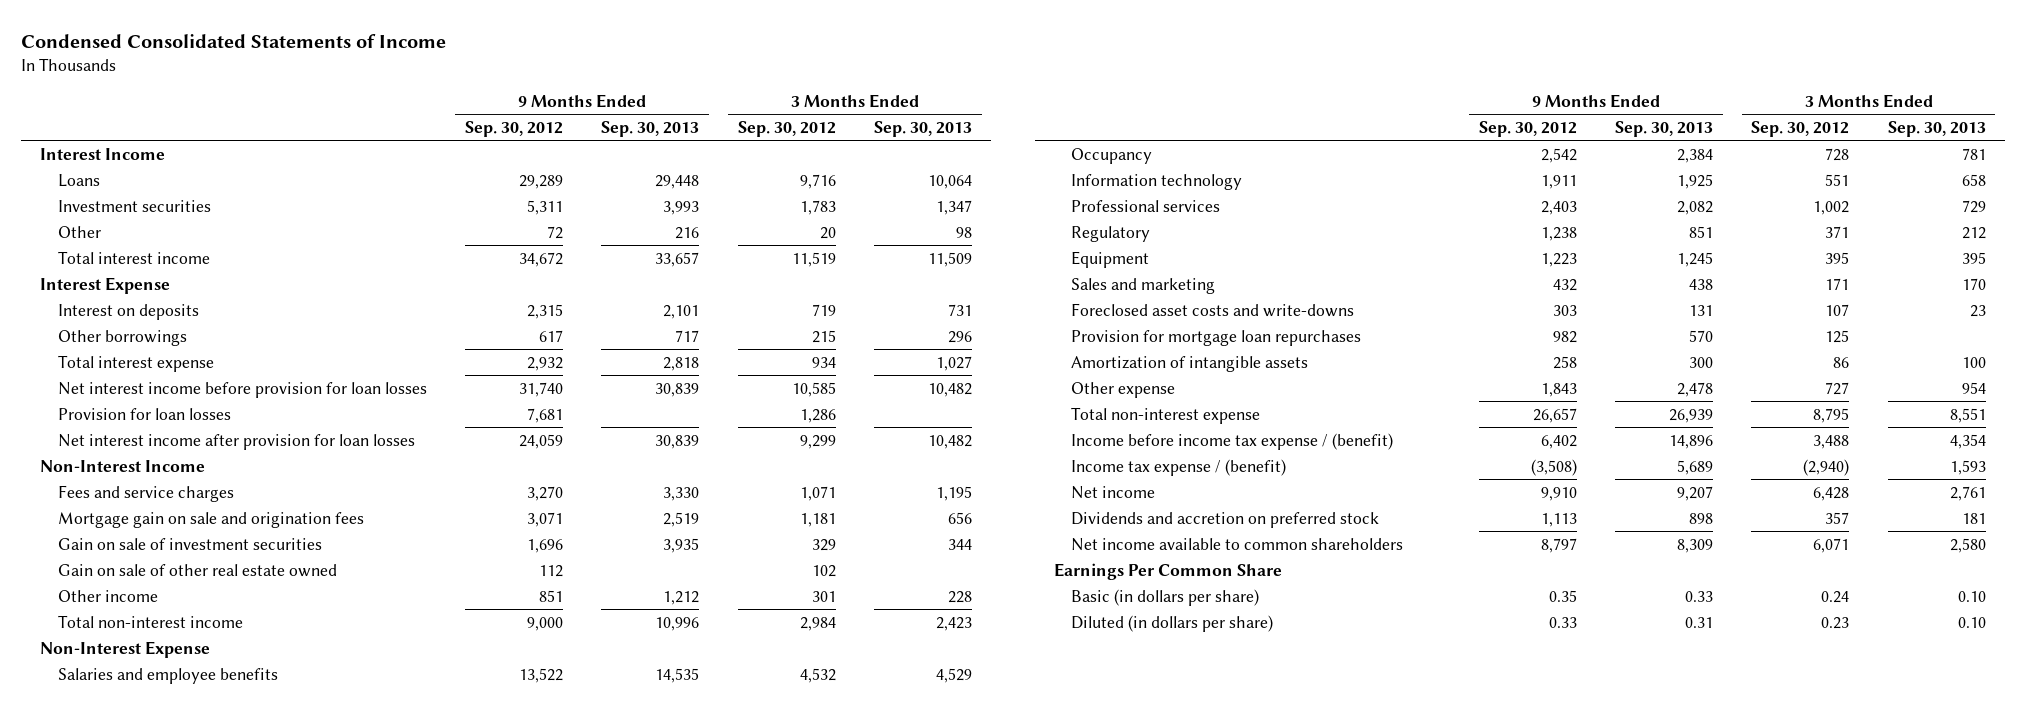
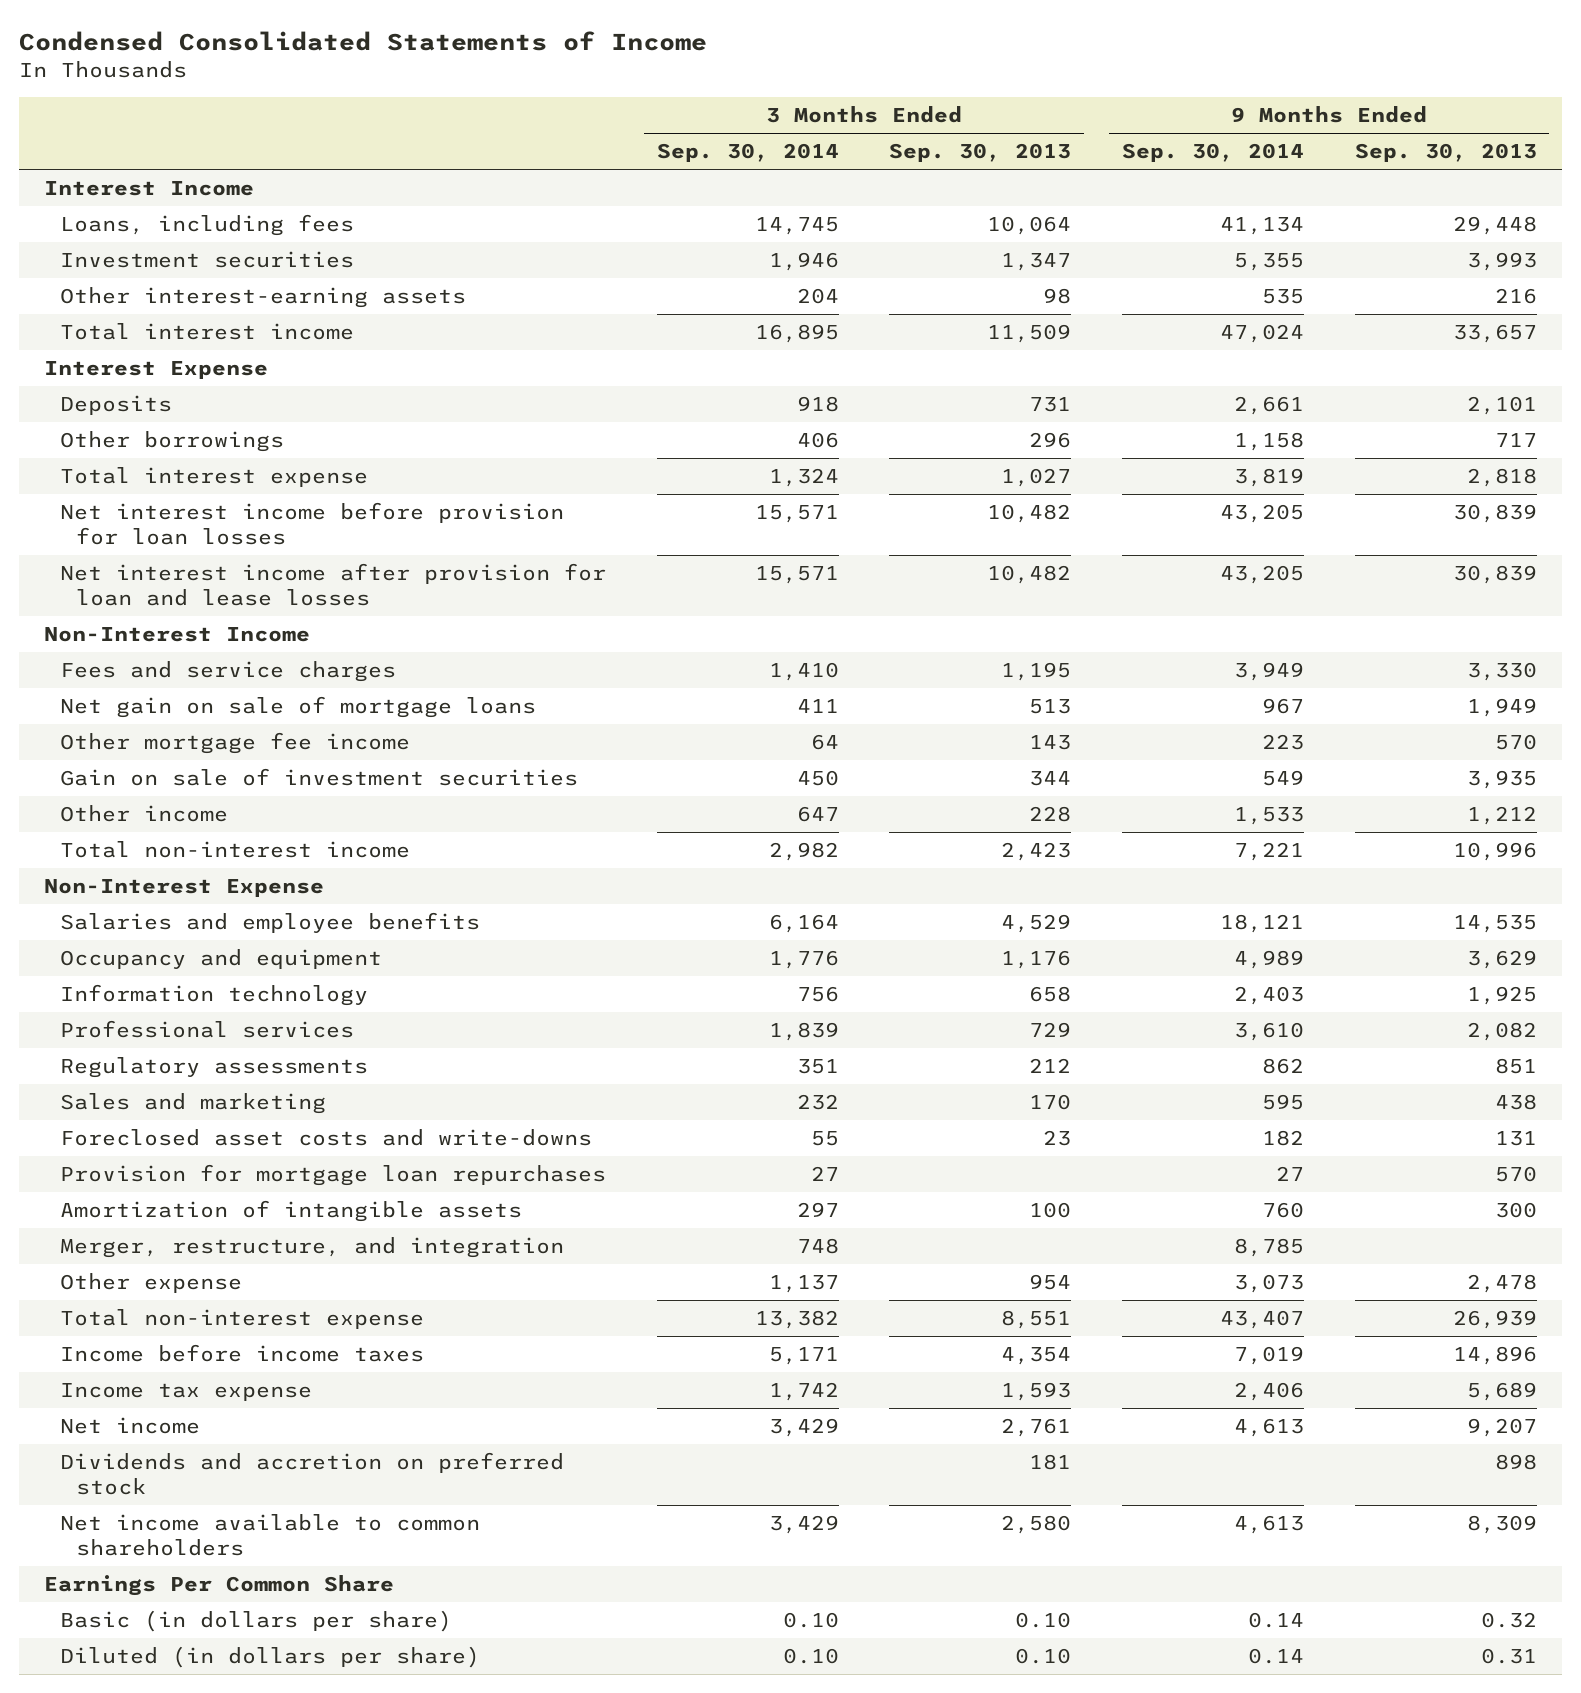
[464,121,563,138] Sep. 30, 2012 -> none
[737,121,836,138] Sep. 30, 2012 -> none
none -> [656,143,839,163] Sep. 30, 2014
none -> [1121,143,1304,163] Sep. 30, 2014
[57,173,100,187] Loans -> [60,214,355,237] Loans, including fees
[57,225,101,238] Other -> [60,287,467,309] Other interest-earning assets
[57,303,199,320] Interest on deposits -> [60,395,173,416] Deposits
[57,407,231,420] Provision for loan losses -> none
[57,433,415,450] Net interest income after provision for loan losses -> [60,563,607,606] Net interest income after provision for loan and lease losses
[57,511,364,528] Mortgage gain on sale and origination fees -> none
none -> [60,696,537,719] Net gain on sale of mortgage loans
none -> [60,732,411,755] Other mortgage fee income
[57,563,337,577] Gain on sale of other real estate owned -> none
[1071,147,1153,164] Occupancy -> [60,949,383,970] Occupancy and equipment
[1677,148,1714,163] 2,384 -> [1466,950,1537,970] 3,629
[1961,147,1986,160] 781 -> [1001,950,1072,970] 1,176
[1071,250,1150,268] Equipment -> none
[1071,225,1151,242] Regulatory -> [60,1057,369,1079] Regulatory assessments
none -> [60,1237,565,1259] Merger, restructure, and integration
[1071,432,1394,450] Income before income tax expense / (benefit) -> [60,1344,425,1363] Income before income taxes
[1071,458,1287,476] Income tax expense / (benefit) -> [60,1383,313,1402] Income tax expense
[1685,590,1714,602] 0.33 -> [1480,1612,1537,1629] 0.32

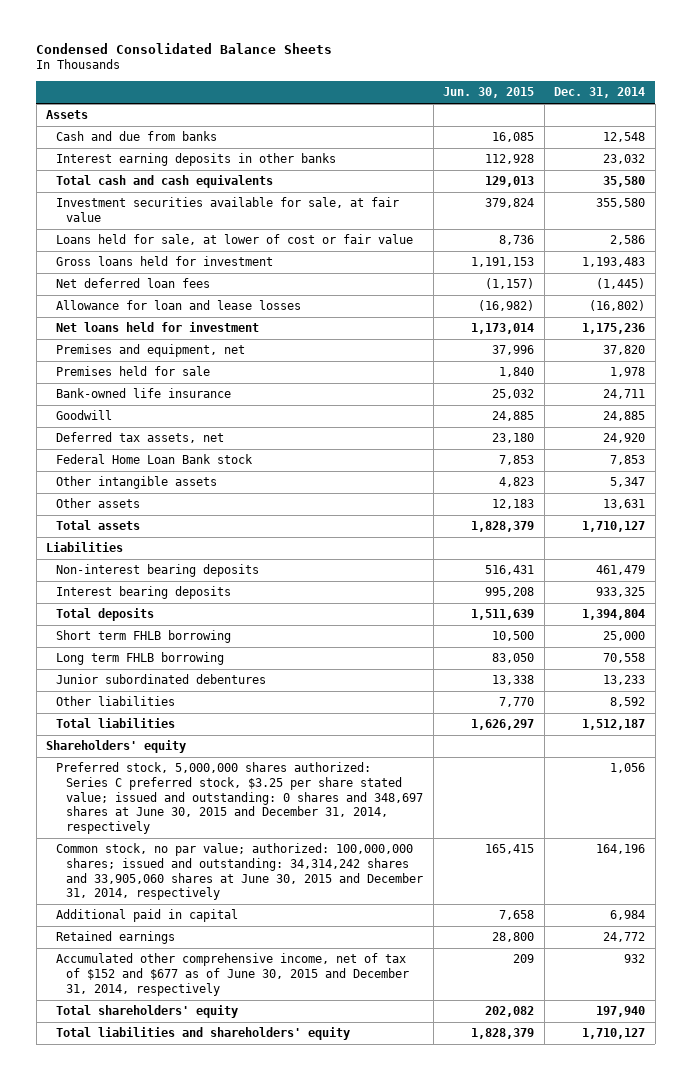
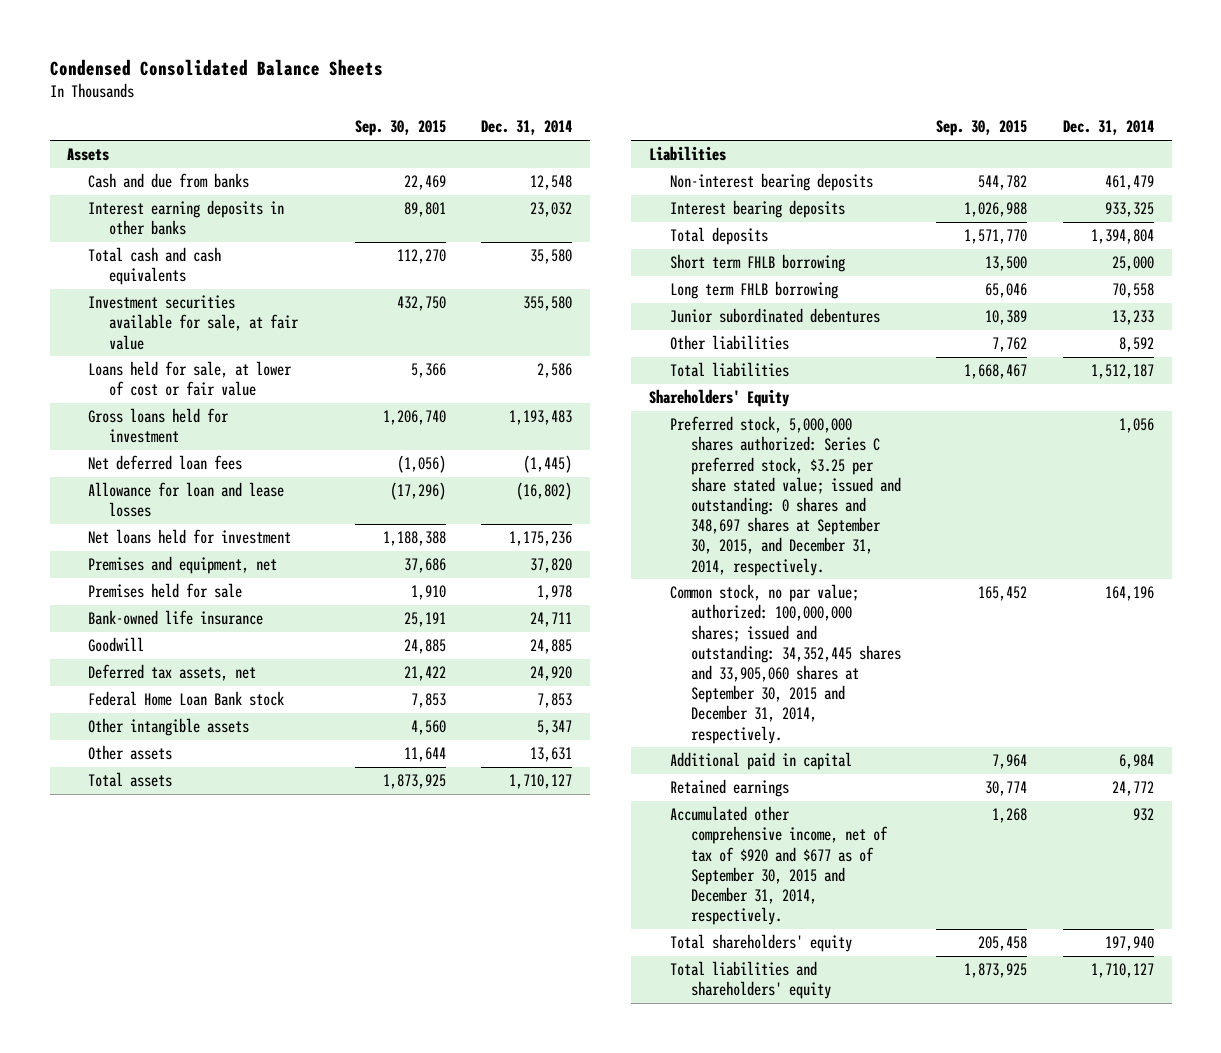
[443,87,535,99] Jun. 30, 2015 -> none
none -> [354,120,446,137] Sep. 30, 2015
[46,740,187,754] Shareholders' equity -> [648,389,789,408] Shareholders' Equity
[56,762,424,834] Preferred stock, 5,000,000 shares authorized: Series C preferred stock, $3.25 per share stated value; issued and outstanding: 0 shares and 348,697 shares at June 30, 2015 and December 31, 2014, respectively -> [669,416,901,576] Preferred stock, 5,000,000 shares authorized: Series C preferred stock, $3.25 per share stated value; issued and outstanding: 0 shares and 348,697 shares at September 30, 2015, and December 31, 2014, respectively.
[56,843,424,901] Common stock, no par value; authorized: 100,000,000 shares; issued and outstanding: 34,314,242 shares and 33,905,060 shares at June 30, 2015 and December 31, 2014, respectively -> [669,584,901,744] Common stock, no par value; authorized: 100,000,000 shares; issued and outstanding: 34,352,445 shares and 33,905,060 shares at September 30, 2015 and December 31, 2014, respectively.
[56,953,410,996] Accumulated other comprehensive income, net of tax of $152 and $677 as of June 30, 2015 and December 31, 2014, respectively -> [669,806,888,926] Accumulated other comprehensive income, net of tax of $920 and $677 as of September 30, 2015 and December 31, 2014, respectively.

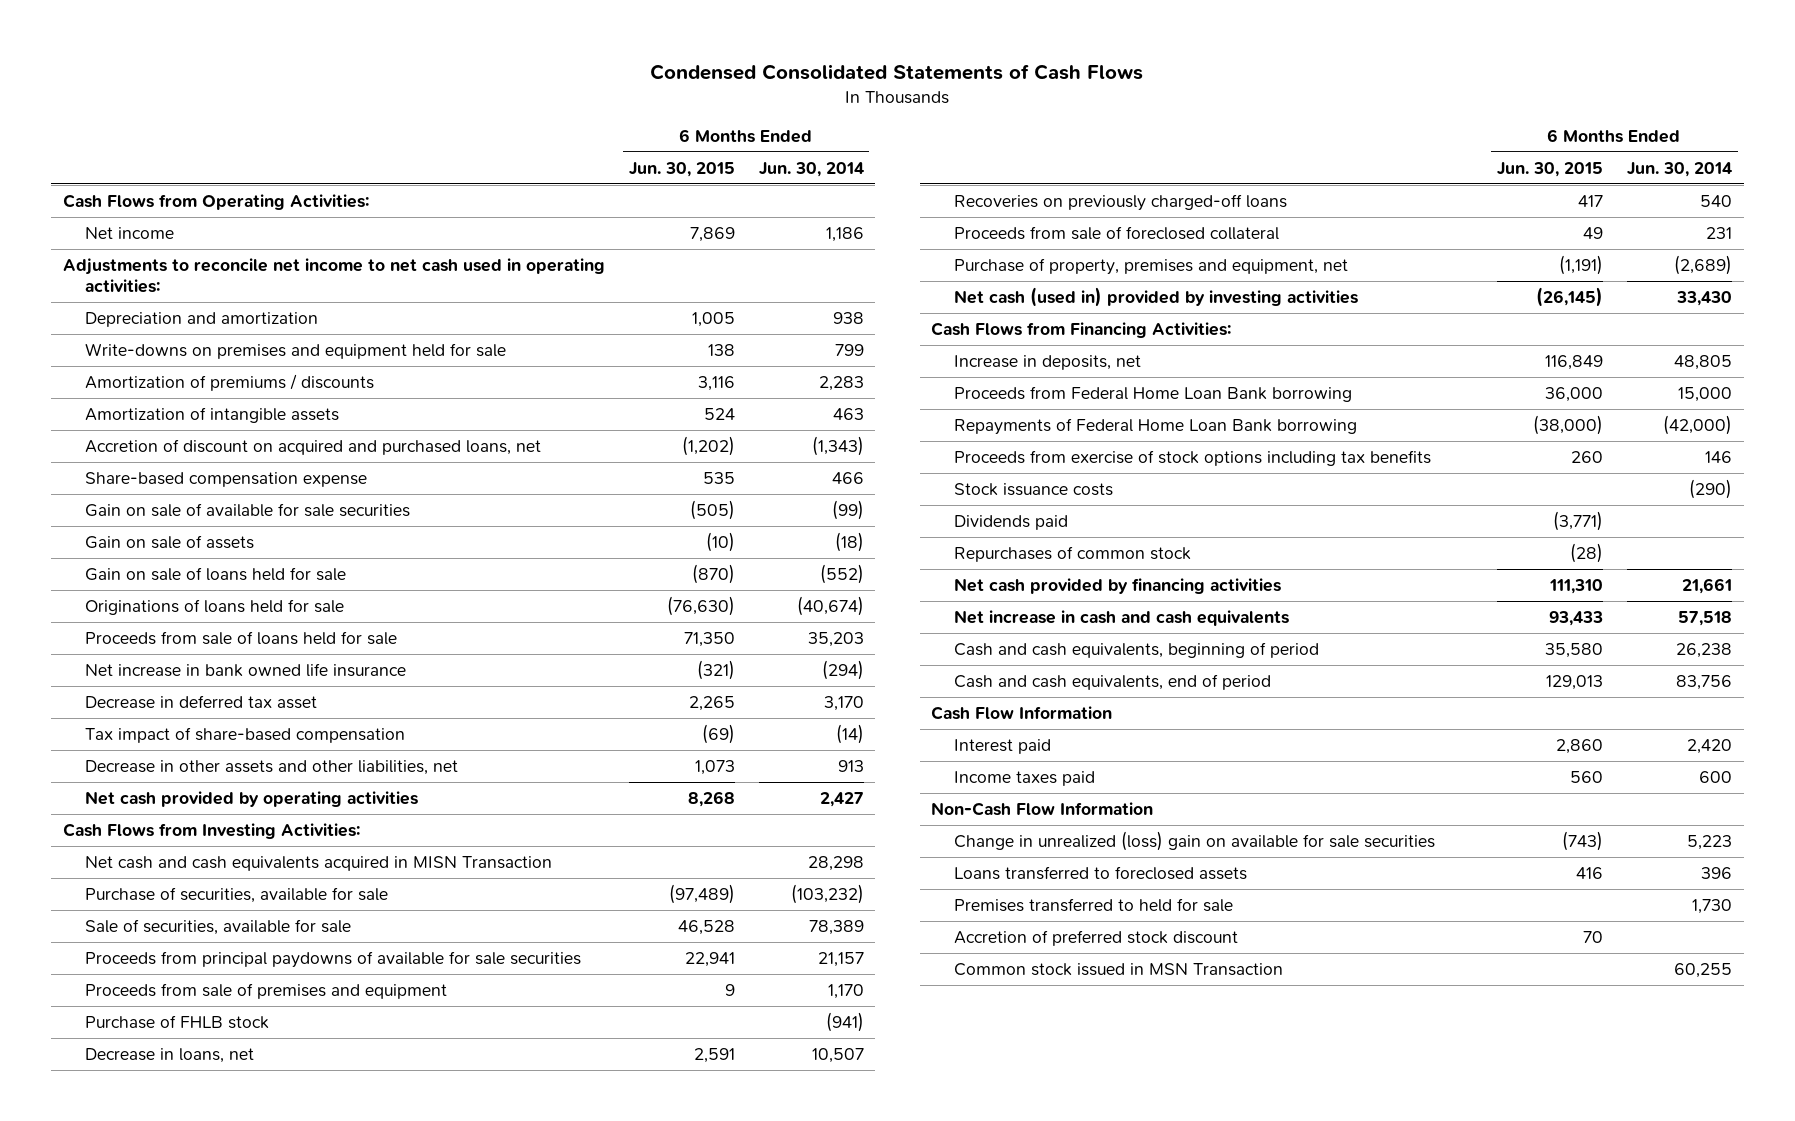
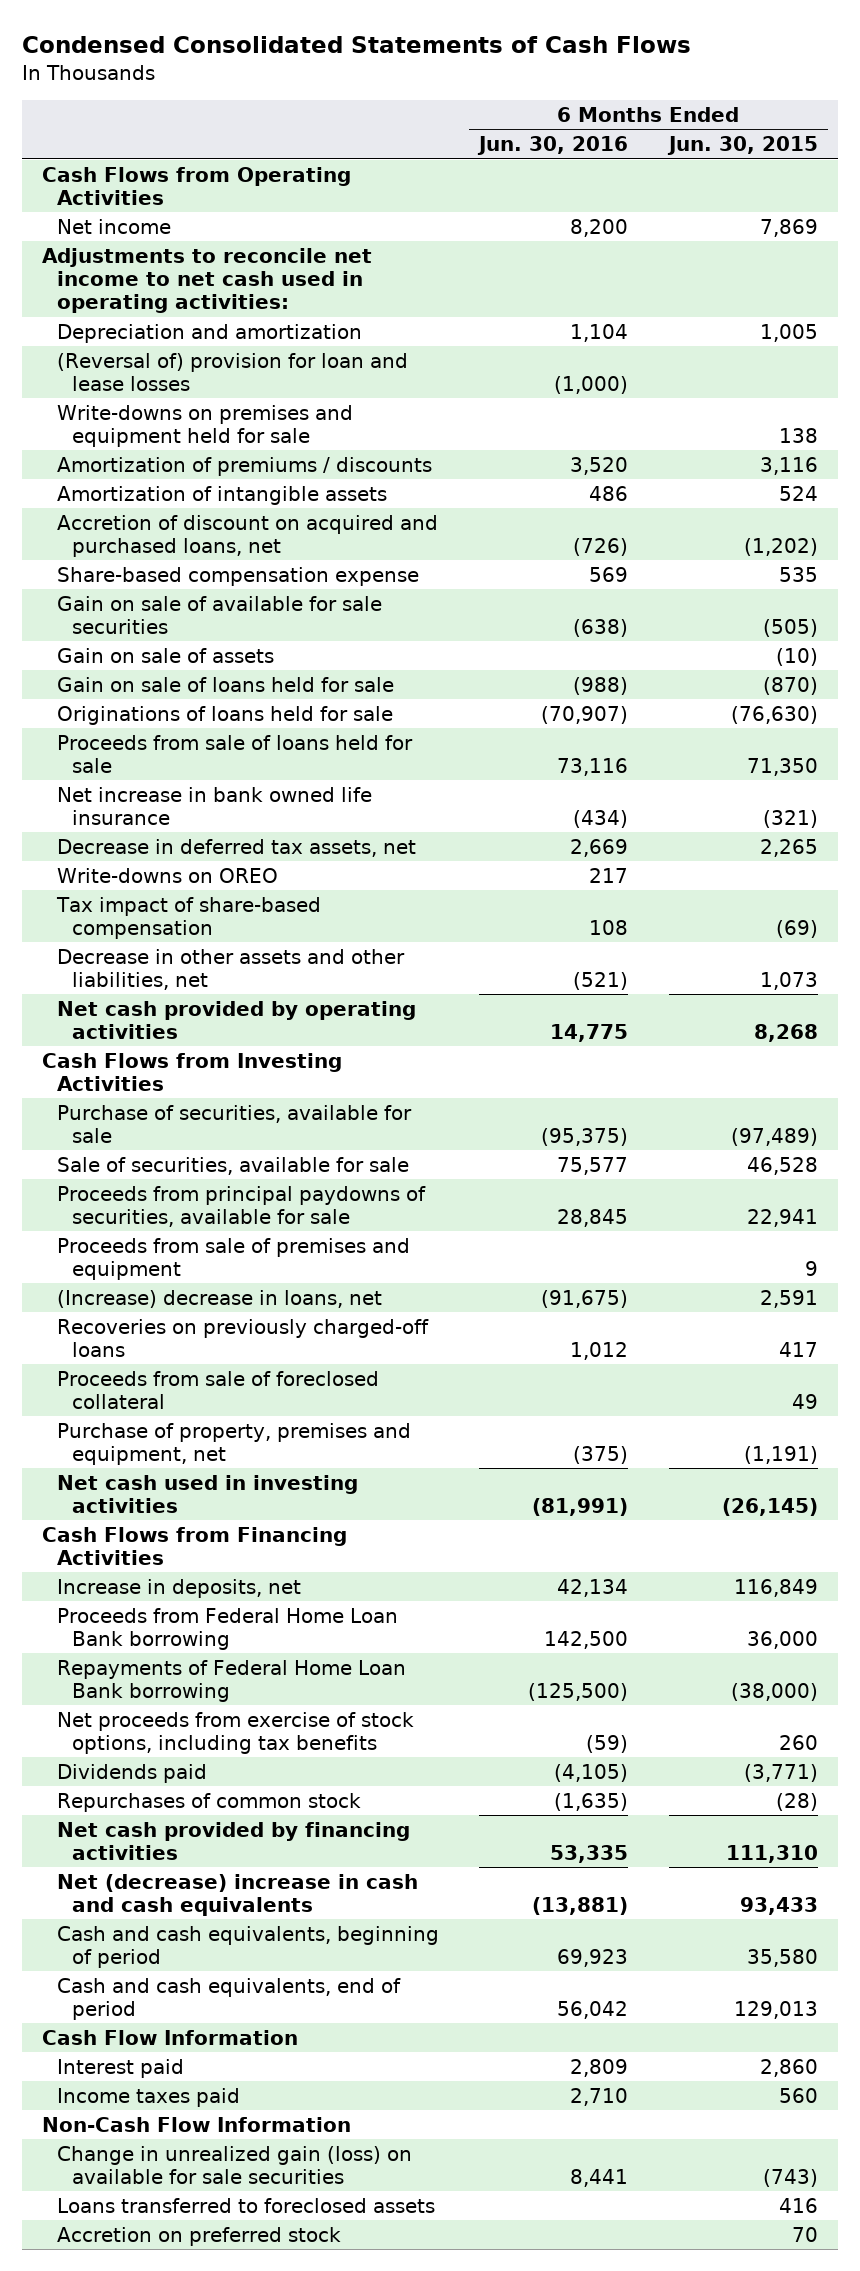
[758,161,864,177] Jun. 30, 2014 -> none
none -> [477,136,629,156] Jun. 30, 2016
[63,193,370,210] Cash Flows from Operating Activities: -> [42,166,352,206] Cash Flows from Operating Activities
none -> [56,352,408,392] (Reversal of) provision for loan and lease losses
[85,694,318,709] Decrease in deferred tax asset -> [56,838,416,857] Decrease in deferred tax assets, net
none -> [56,867,278,883] Write-downs on OREO
[85,855,553,871] Net cash and cash equivalents acquired in MISN Transaction -> none
[63,822,361,839] Cash Flows from Investing Activities: -> [42,1052,343,1092] Cash Flows from Investing Activities
[85,950,582,968] Proceeds from principal paydowns of available for sale securities -> [56,1185,426,1228] Proceeds from principal paydowns of securities, available for sale
[85,1014,270,1029] Purchase of FHLB stock -> none
[85,1047,255,1063] Decrease in loans, net -> [56,1289,382,1308] (Increase) decrease in loans, net
[953,286,1358,307] Net cash (used in) provided by investing activities -> [56,1474,358,1514] Net cash used in investing activities
[931,321,1232,338] Cash Flows from Financing Activities: -> [42,1526,348,1566] Cash Flows from Financing Activities
[953,482,1113,496] Stock issuance costs -> none
[953,449,1431,466] Proceeds from exercise of stock options including tax benefits -> [56,1711,414,1755] Net proceeds from exercise of stock options, including tax benefits
[953,609,1289,626] Net increase in cash and cash equivalents -> [56,1873,418,1917] Net (decrease) increase in cash and cash equivalents
[953,830,1435,851] Change in unrealized (loss) gain on available for sale securities -> [56,2145,412,2185] Change in unrealized gain (loss) on available for sale securities
[953,897,1233,912] Premises transferred to held for sale -> none
[953,962,1283,976] Common stock issued in MSN Transaction -> none
[953,929,1238,946] Accretion of preferred stock discount -> [56,2226,341,2246] Accretion on preferred stock

